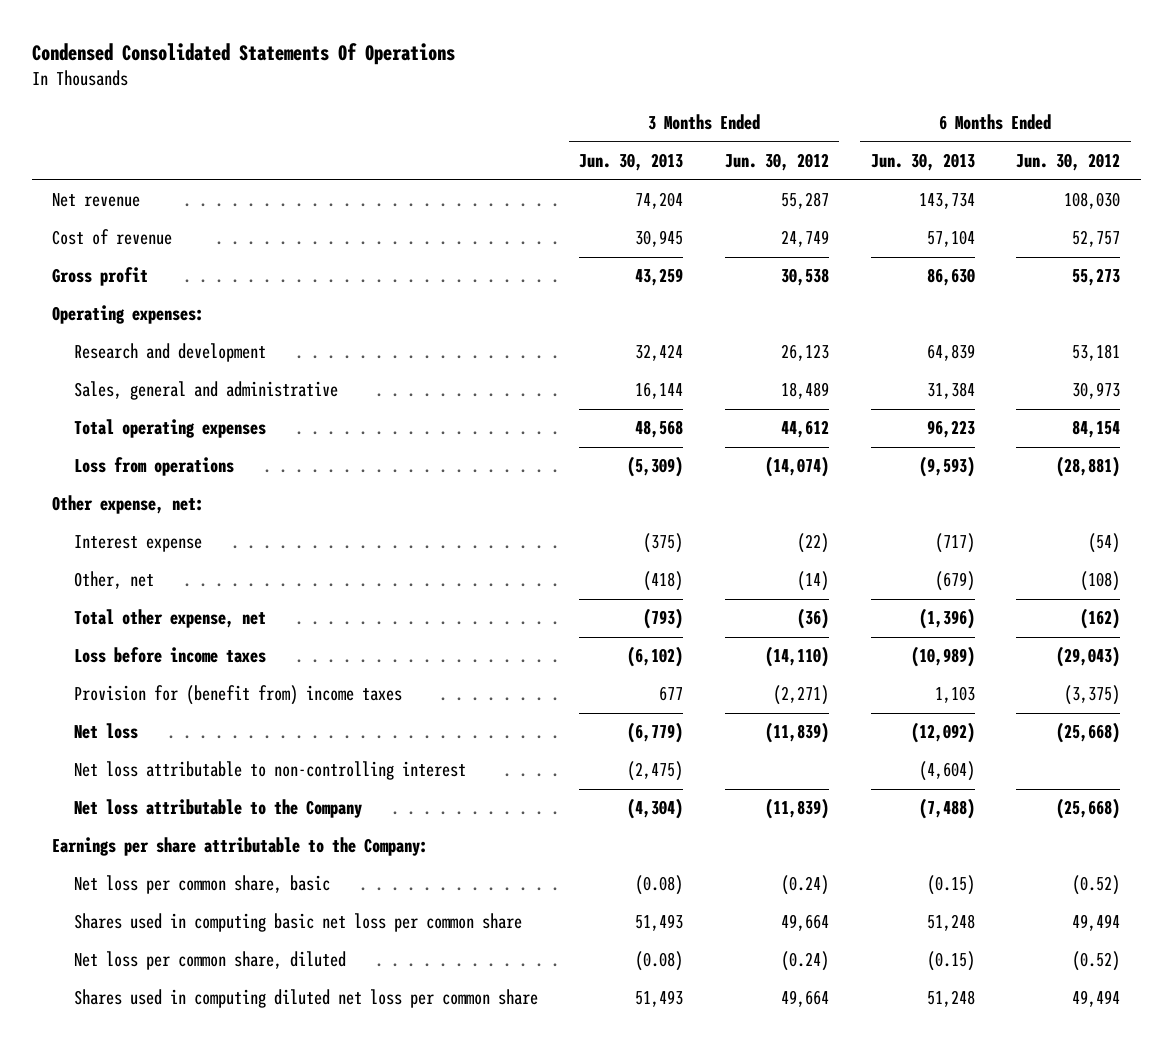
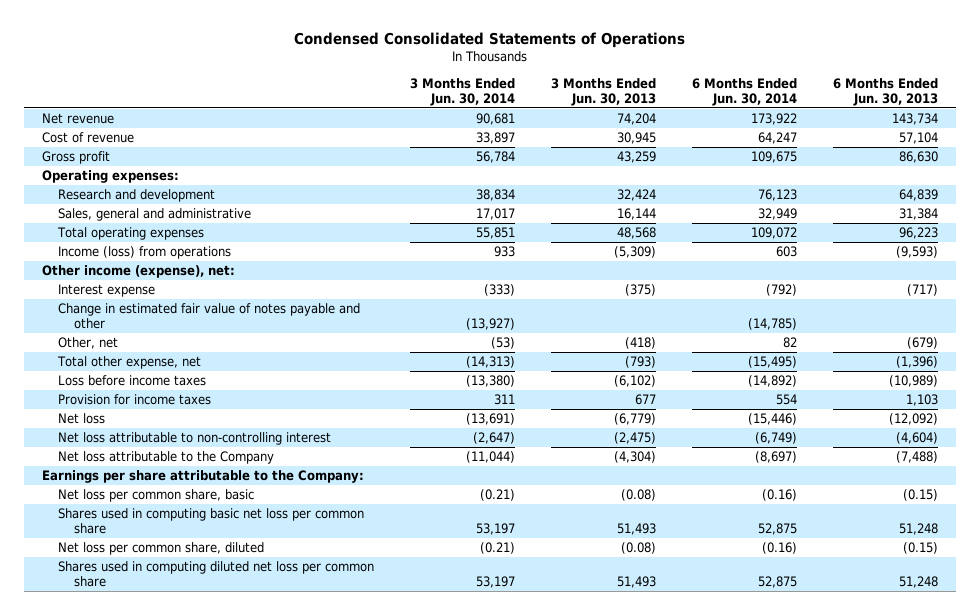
[31,43,455,66] Condensed Consolidated Statements Of Operations -> [294,31,686,48] Condensed Consolidated Statements of Operations
[725,153,830,172] Jun. 30, 2012 -> none
[1016,153,1121,172] Jun. 30, 2012 -> none
none -> [410,77,516,106] 3 Months Ended Jun. 30, 2014
none -> [692,77,798,106] 6 Months Ended Jun. 30, 2014
[73,457,234,477] Loss from operations -> [58,246,232,260] Income (loss) from operations
[52,495,205,515] Other expense, net: -> [42,265,236,279] Other income (expense), net:
none -> [58,303,361,330] Change in estimated fair value of notes payable and other
[73,685,402,706] Provision for (benefit from) income taxes -> [58,394,212,406] Provision for income taxes

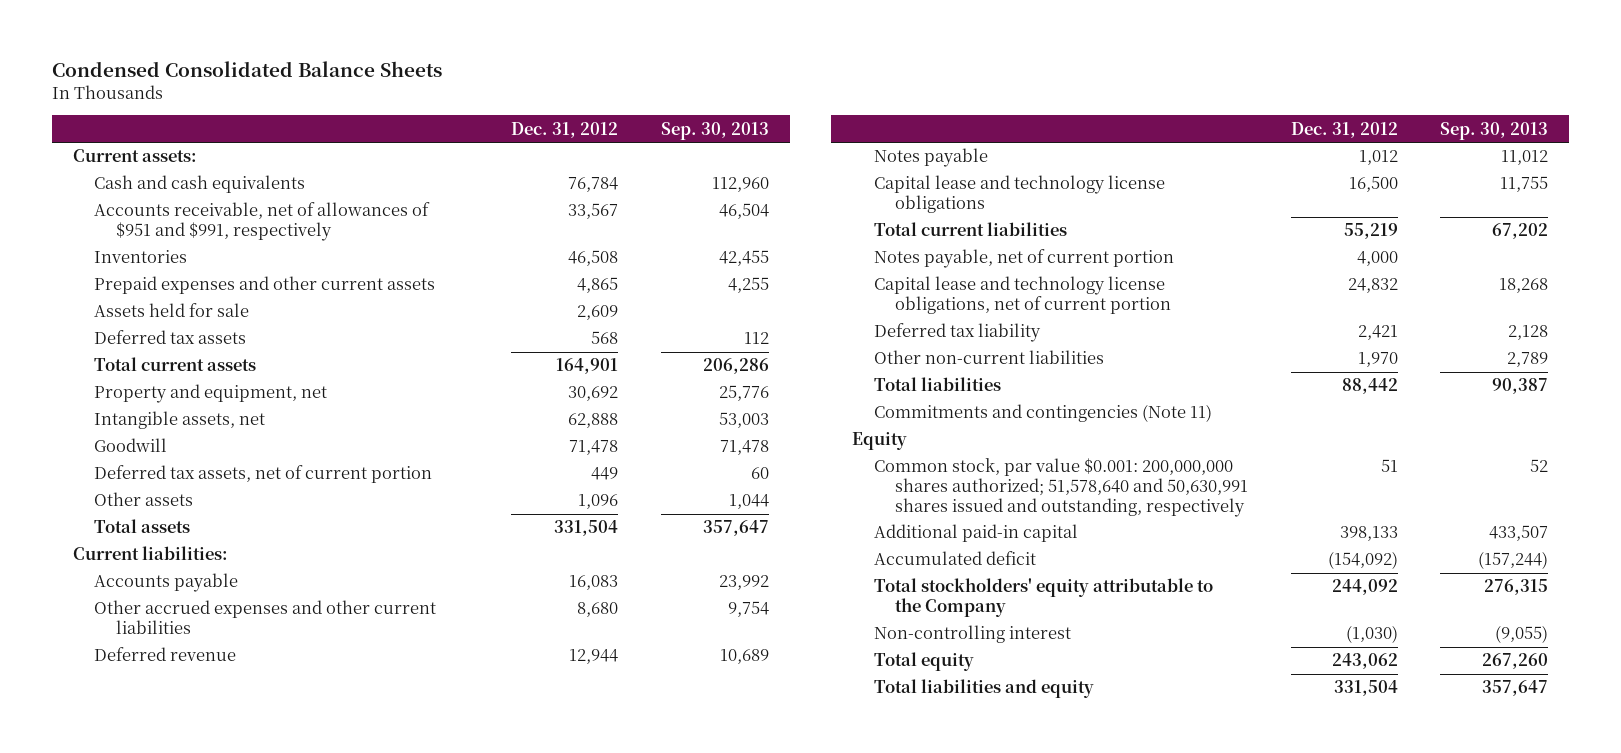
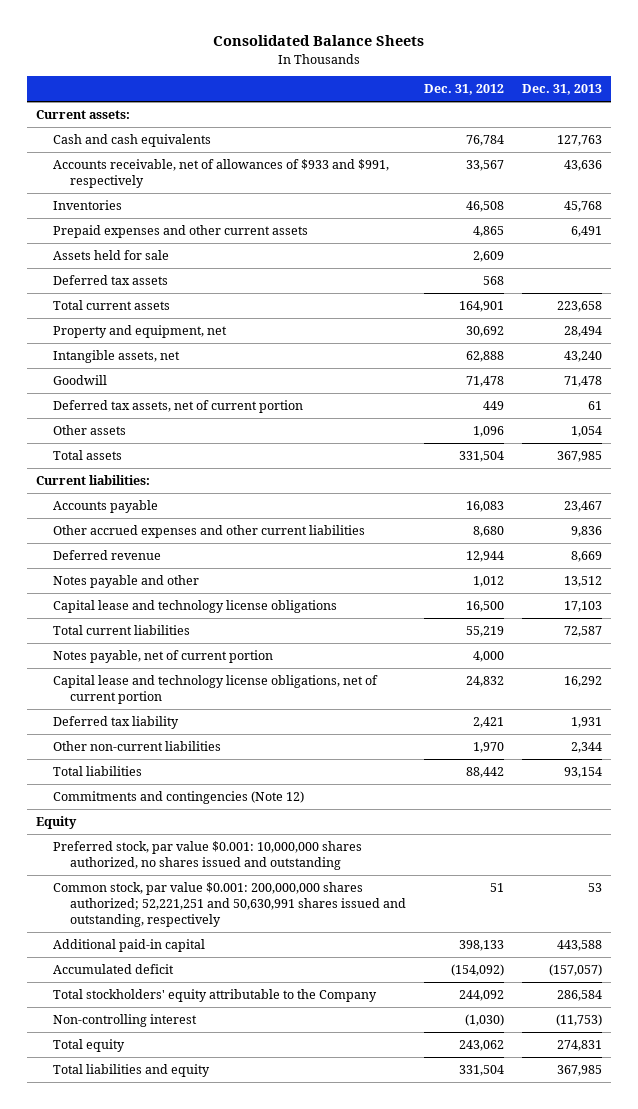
[51,60,442,77] Condensed Consolidated Balance Sheets -> [212,35,424,47] Consolidated Balance Sheets
[660,121,769,140] Sep. 30, 2013 -> none
none -> [521,84,602,96] Dec. 31, 2013
[94,202,431,242] Accounts receivable, net of allowances of $951 and $991, respectively -> [52,159,389,188] Accounts receivable, net of allowances of $933 and $991, respectively
[873,148,988,168] Notes payable -> [52,575,199,589] Notes payable and other
[873,404,1212,423] Commitments and contingencies (Note 11) -> [52,791,304,805] Commitments and contingencies (Note 12)
none -> [52,841,362,870] Preferred stock, par value $0.001: 10,000,000 shares authorized, no shares issued and outstanding
[873,458,1249,518] Common stock, par value $0.001: 200,000,000 shares authorized; 51,578,640 and 50,630,991 shares issued and outstanding, respectively -> [52,882,406,927] Common stock, par value $0.001: 200,000,000 shares authorized; 52,221,251 and 50,630,991 shares issued and outstanding, respectively

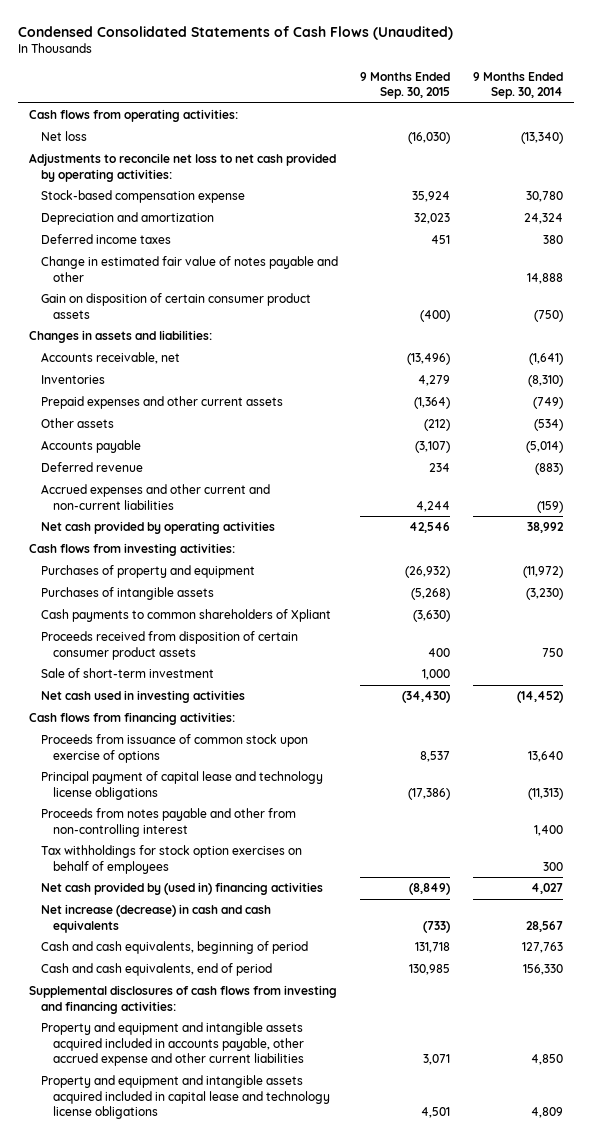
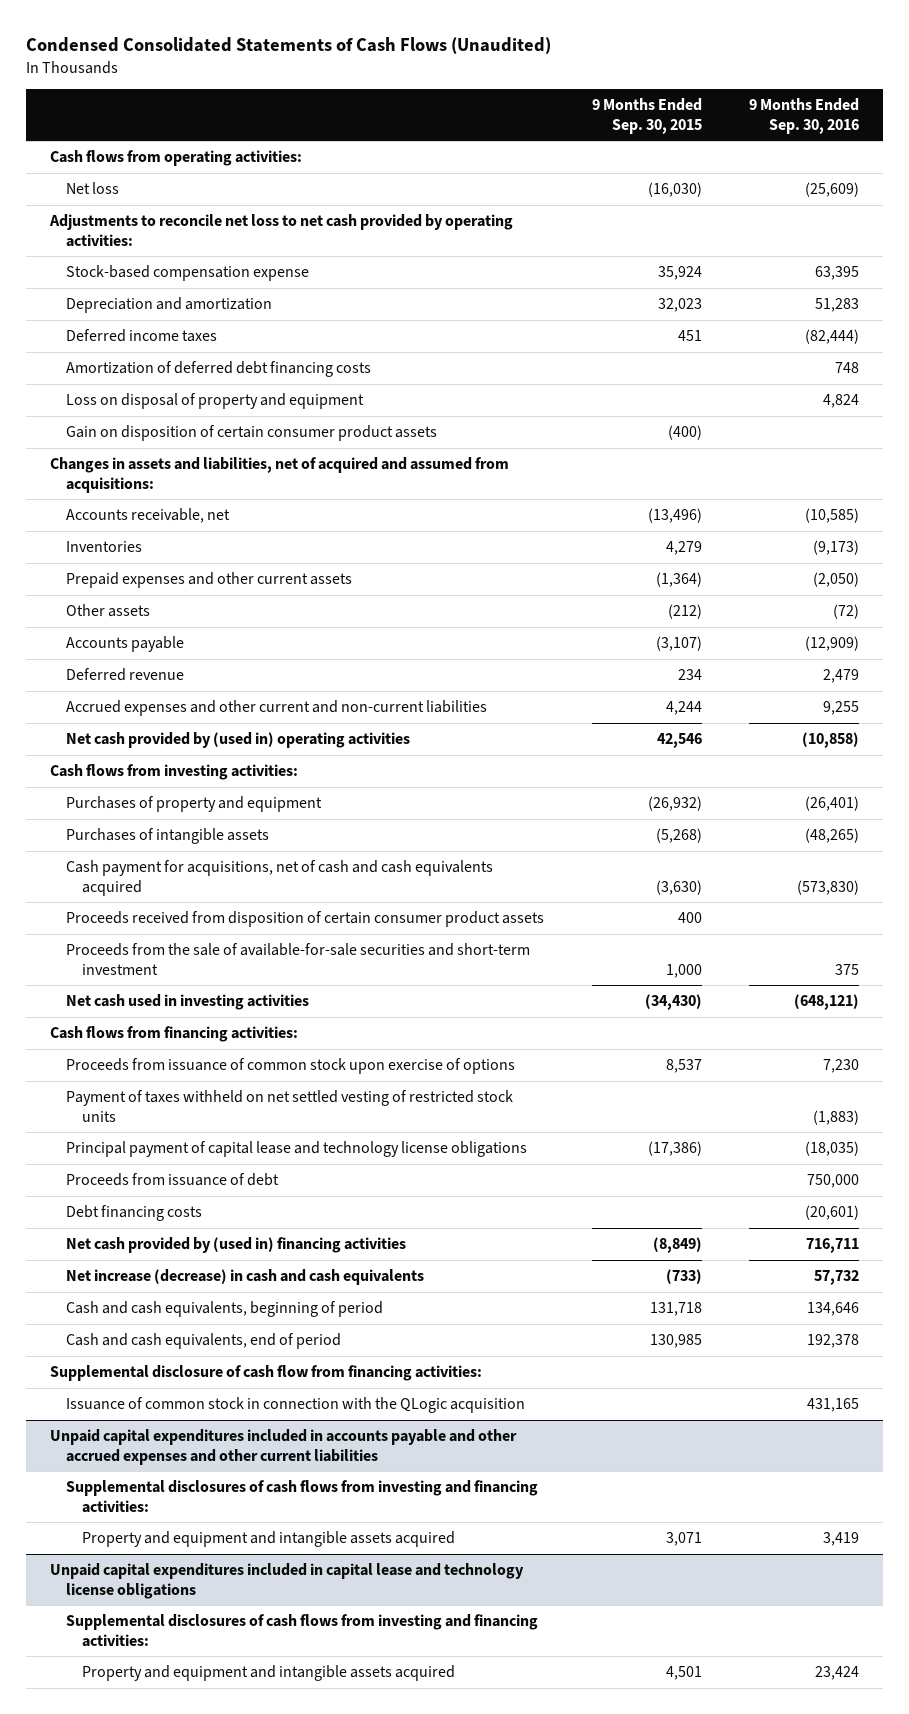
[472,71,563,100] 9 Months Ended Sep. 30, 2014 -> none
none -> [749,98,860,134] 9 Months Ended Sep. 30, 2016
[40,256,338,282] Change in estimated fair value of notes payable and other -> none
none -> [65,361,371,378] Amortization of deferred debt financing costs
none -> [65,393,364,410] Loss on disposal of property and equipment
[28,330,212,344] Changes in assets and liabilities: -> [49,457,509,493] Changes in assets and liabilities, net of acquired and assumed from acquisitions:
[40,521,275,535] Net cash provided by operating activities -> [65,732,410,749] Net cash provided by (used in) operating activities
[40,609,331,623] Cash payments to common shareholders of Xpliant -> [65,860,493,896] Cash payment for acquisitions, net of cash and cash equivalents acquired
[40,668,214,679] Sale of short-term investment -> none
none -> [65,943,530,975] Proceeds from the sale of available-for-sale securities and short-term investment
none -> [65,1090,513,1122] Payment of taxes withheld on net settled vesting of restricted stock units
[40,808,296,837] Proceeds from notes payable and other from non-controlling interest -> none
[40,845,302,874] Tax withholdings for stock option exercises on behalf of employees -> none
none -> [65,1173,279,1187] Proceeds from issuance of debt
none -> [65,1205,202,1222] Debt financing costs
none -> [49,1365,482,1382] Supplemental disclosure of cash flow from financing activities:
none -> [65,1397,525,1414] Issuance of common stock in connection with the QLogic acquisition
none -> [49,1429,517,1465] Unpaid capital expenditures included in accounts payable and other accrued expenses and other current liabilities
[40,1022,304,1067] Property and equipment and intangible assets acquired included in accounts payable, other accrued expense and other current liabilities -> none
[40,1075,330,1120] Property and equipment and intangible assets acquired included in capital lease and technology license obligations -> [81,1531,455,1548] Property and equipment and intangible assets acquired
[421,1107,451,1119] 4,501 -> [665,1532,702,1547] 3,071
none -> [49,1563,524,1599] Unpaid capital expenditures included in capital lease and technology license obligations
none -> [65,1614,538,1647] Supplemental disclosures of cash flows from investing and financing activities:
none -> [81,1665,455,1682] Property and equipment and intangible assets acquired

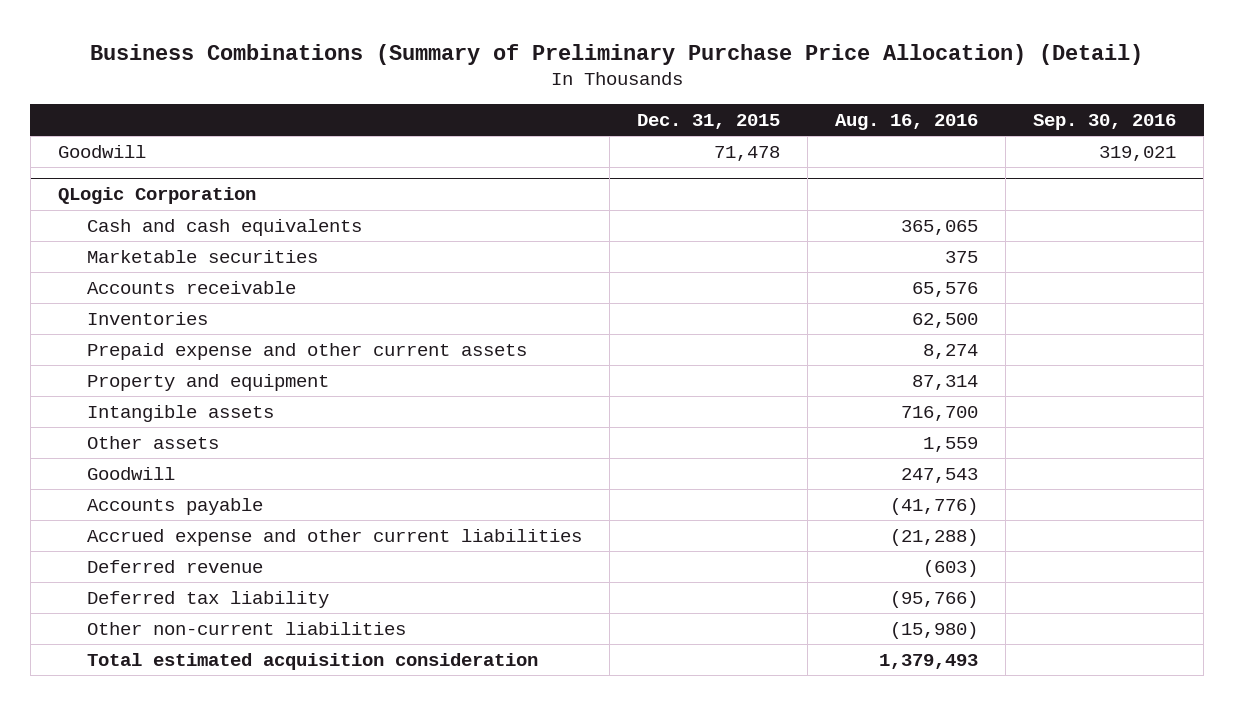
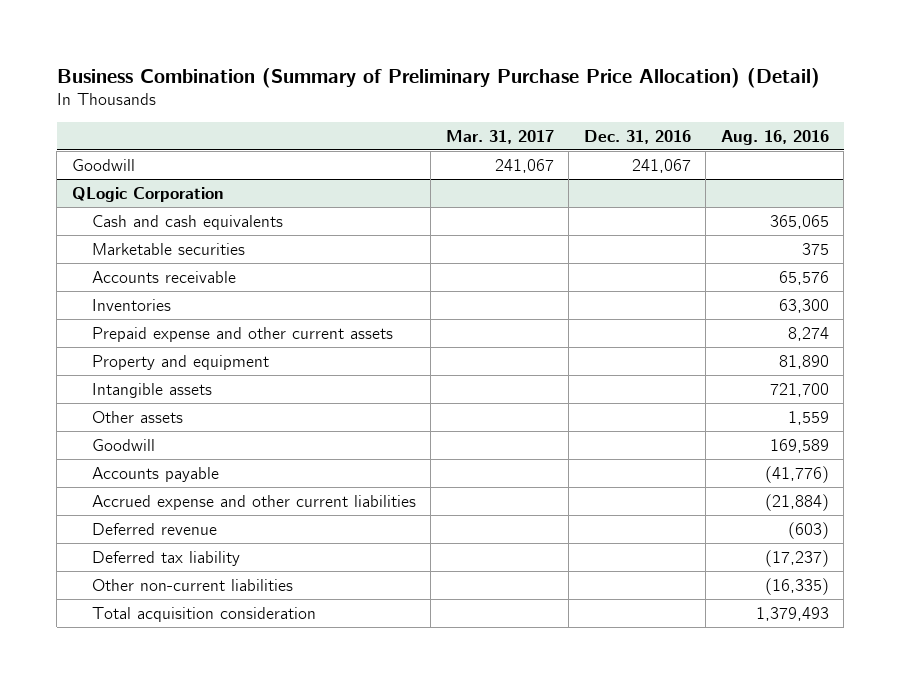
[90,43,1144,65] Business Combinations (Summary of Preliminary Purchase Price Allocation) (Detail) -> [56,67,820,88] Business Combination (Summary of Preliminary Purchase Price Allocation) (Detail)
[637,114,781,130] Dec. 31, 2015 -> none
[1033,114,1177,131] Sep. 30, 2016 -> none
none -> [445,129,554,144] Mar. 31, 2017
none -> [583,129,691,144] Dec. 31, 2016
[912,312,979,328] 62,500 -> [778,298,829,313] 63,300
[912,374,979,390] 87,314 -> [778,354,829,369] 81,890
[901,405,979,421] 716,700 -> [769,382,829,397] 721,700
[901,467,979,483] 247,543 -> [769,438,829,453] 169,589
[890,528,979,546] (21,288) -> [764,493,829,511] (21,884)
[890,590,979,608] (95,766) -> [764,549,829,567] (17,237)
[890,621,979,639] (15,980) -> [764,577,829,595] (16,335)
[87,652,539,670] Total estimated acquisition consideration -> [91,606,316,622] Total acquisition consideration

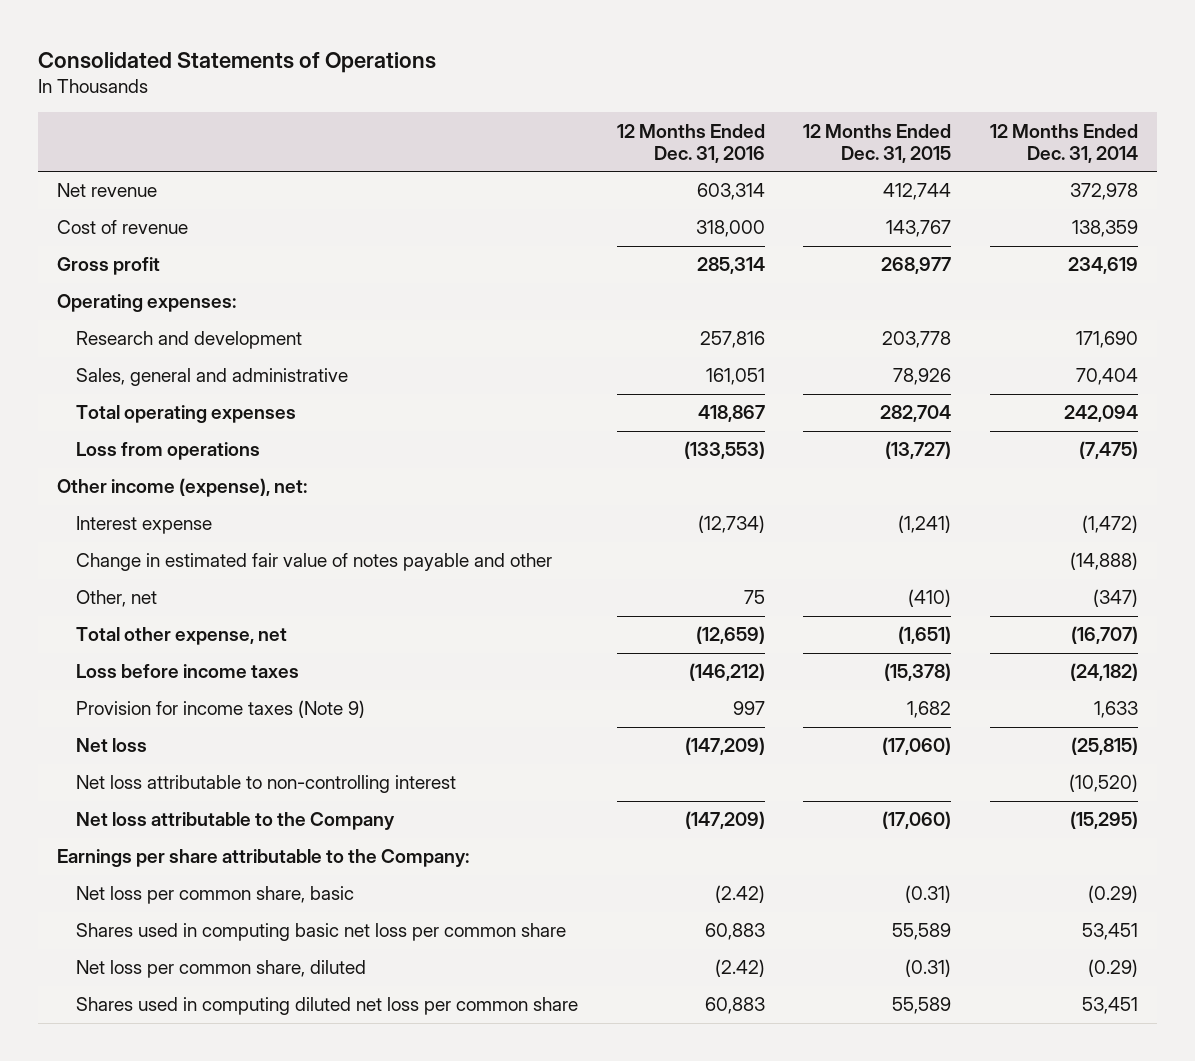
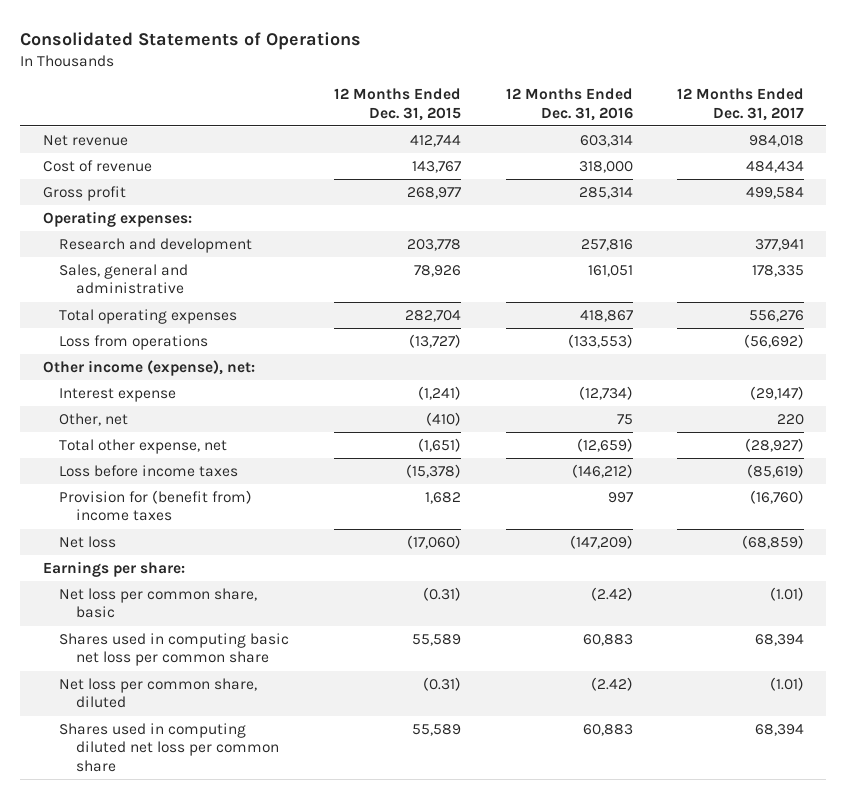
[989,123,1138,163] 12 Months Ended Dec. 31, 2014 -> none
none -> [677,88,805,121] 12 Months Ended Dec. 31, 2017
[76,553,553,572] Change in estimated fair value of notes payable and other -> none
[76,700,366,719] Provision for income taxes (Note 9) -> [59,489,253,522] Provision for (benefit from) income taxes
[76,775,457,794] Net loss attributable to non-controlling interest -> none
[76,812,396,831] Net loss attributable to the Company -> none
[57,849,470,868] Earnings per share attributable to the Company: -> [42,560,185,577] Earnings per share:

